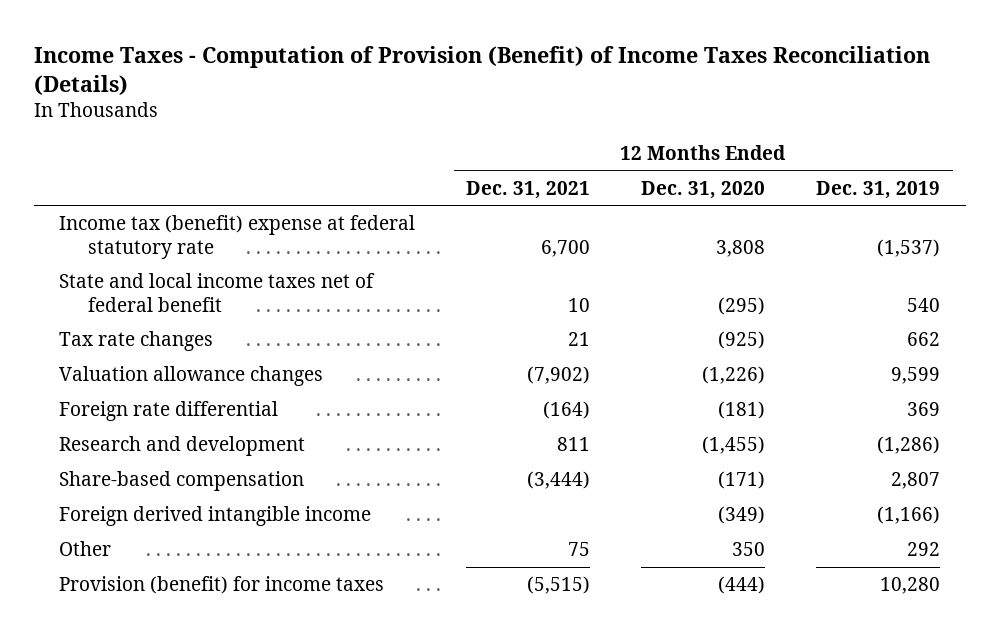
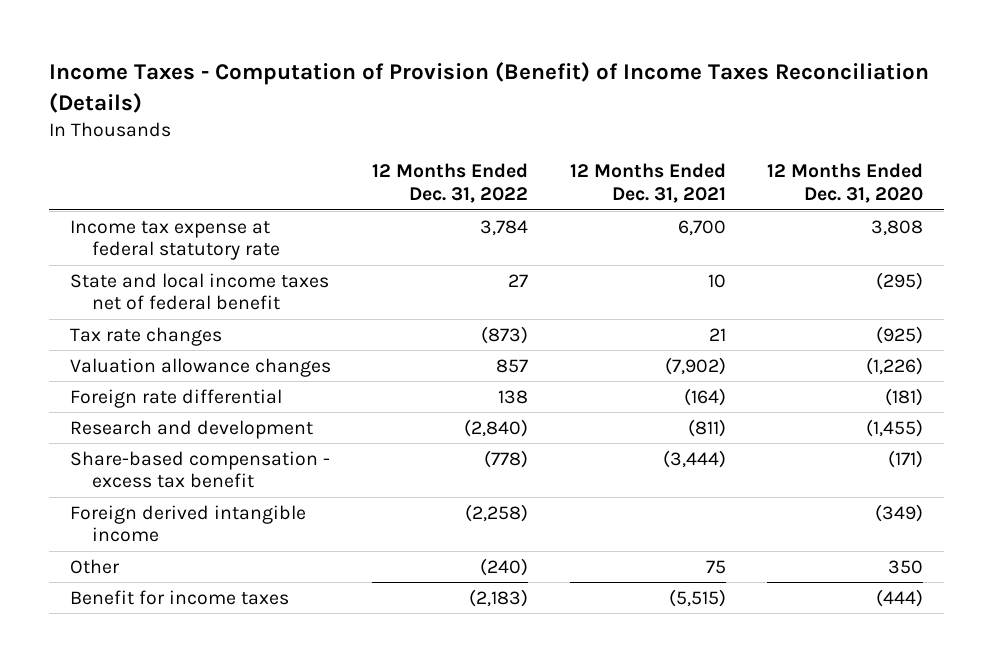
[816,180,941,199] Dec. 31, 2019 -> none
none -> [372,163,529,204] 12 Months Ended Dec. 31, 2022
[59,215,416,259] Income tax (benefit) expense at federal statutory rate -> [69,219,281,261] Income tax expense at federal statutory rate
[557,437,591,452] 811 -> [687,418,726,437] (811)
[59,471,305,492] Share-based compensation -> [69,450,330,489] Share-based compensation - excess tax benefit
[59,576,385,595] Provision (benefit) for income taxes -> [69,589,289,605] Benefit for income taxes

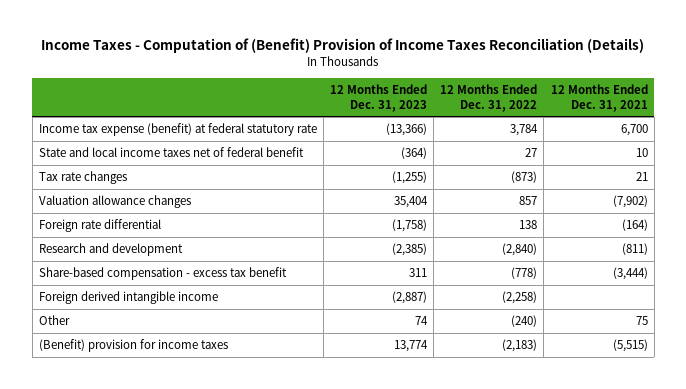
[48,62,929,113] Income Taxes - Computation of Provision (Benefit) of Income Taxes Reconciliation (Details) -> [41,38,645,54] Income Taxes - Computation of (Benefit) Provision of Income Taxes Reconciliation (Details)
[767,163,924,204] 12 Months Ended Dec. 31, 2020 -> none
none -> [330,84,428,112] 12 Months Ended Dec. 31, 2023
[69,219,281,261] Income tax expense at federal statutory rate -> [38,123,317,137] Income tax expense (benefit) at federal statutory rate
[69,589,289,605] Benefit for income taxes -> [38,339,228,353] (Benefit) provision for income taxes

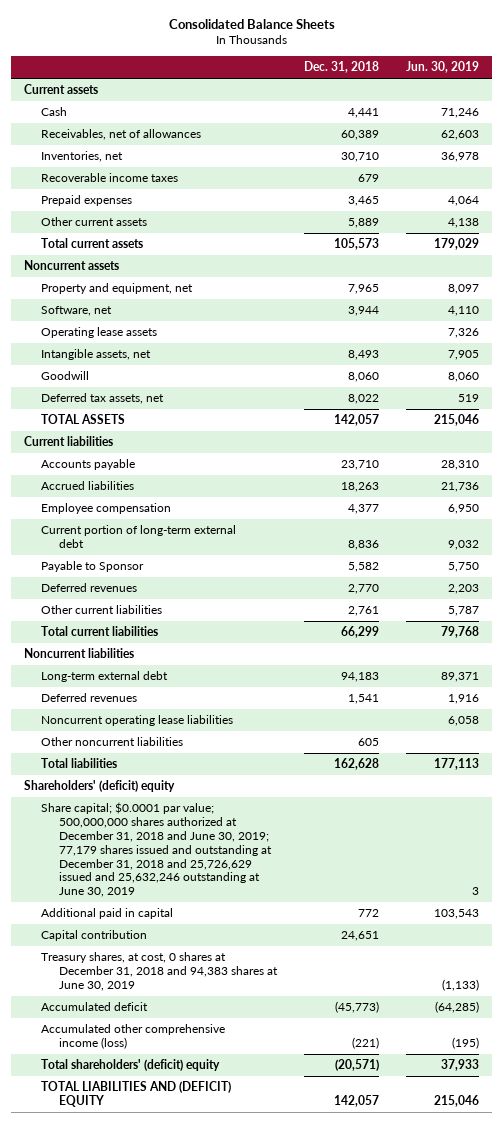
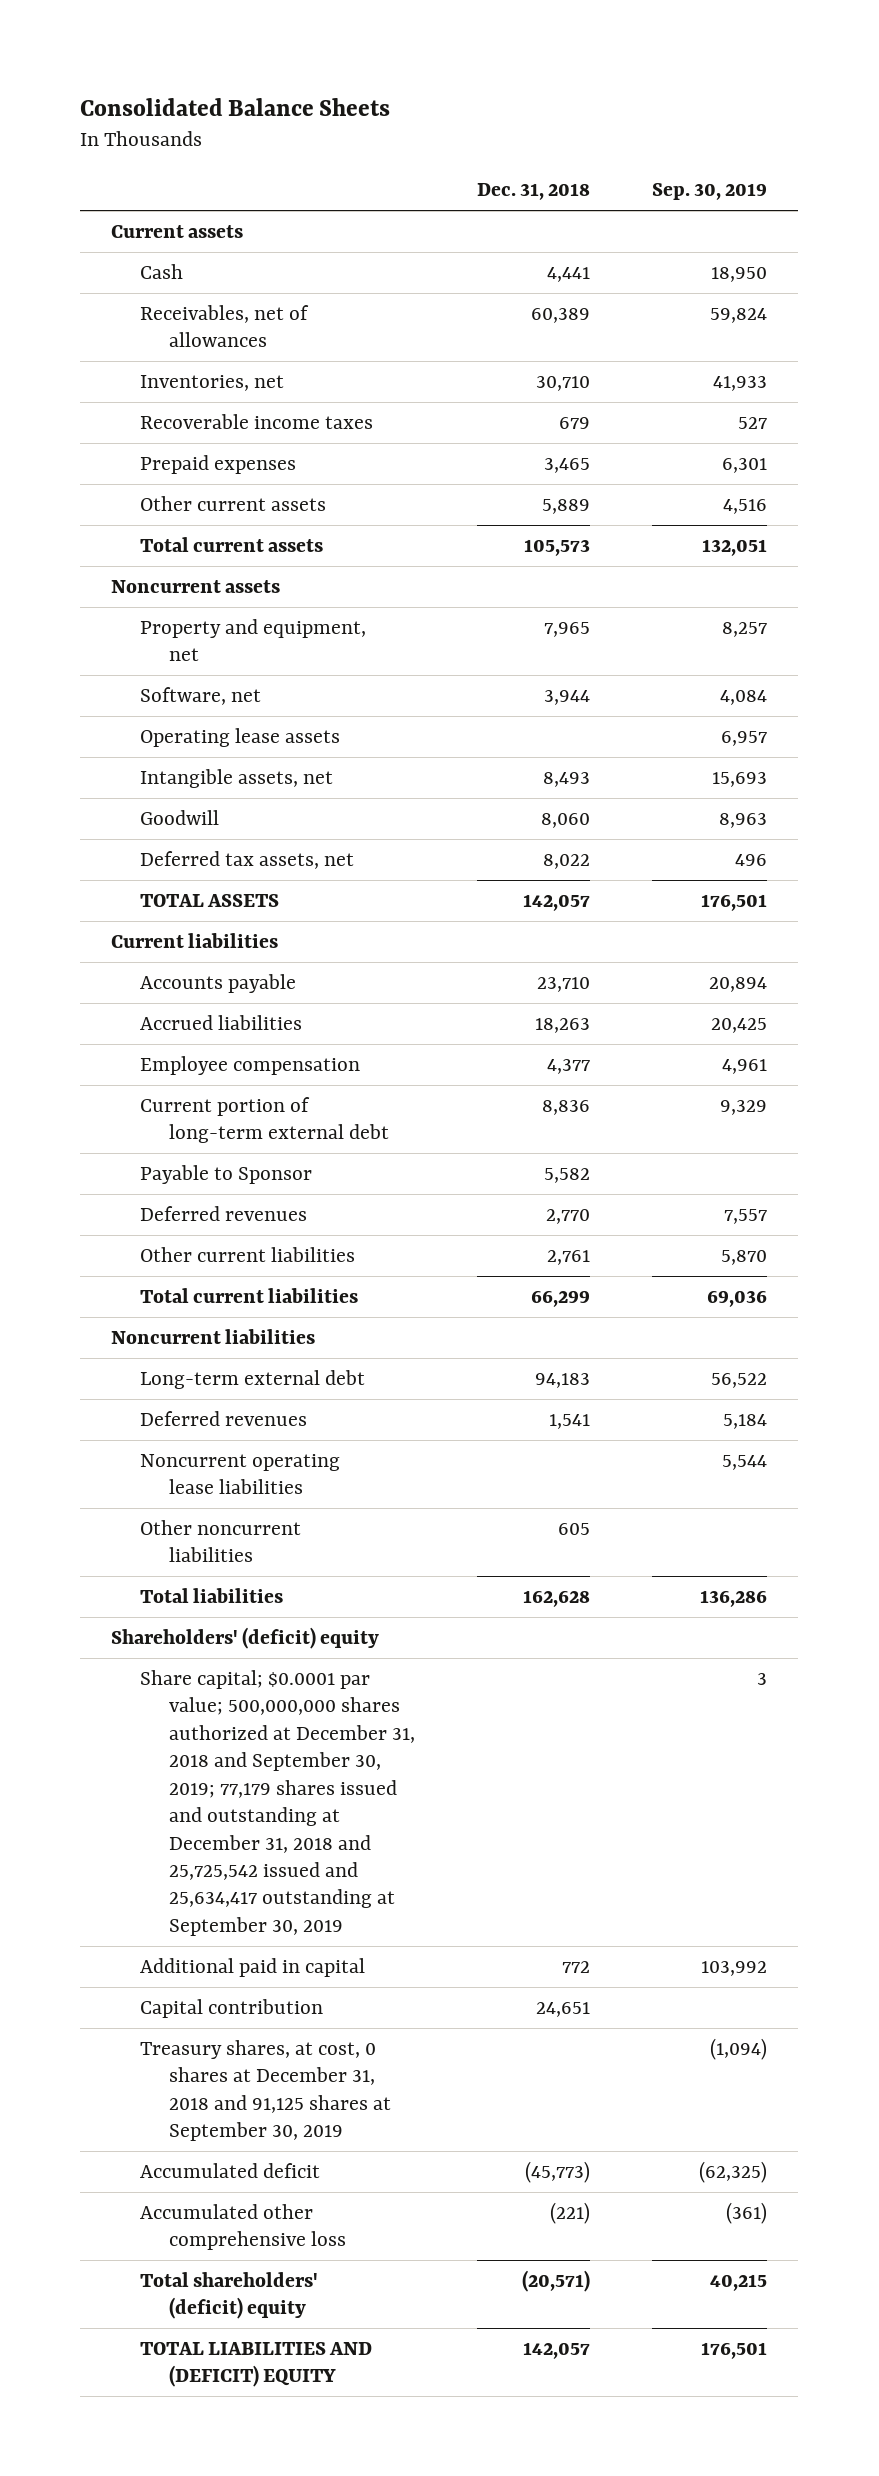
[405,61,479,74] Jun. 30, 2019 -> none
none -> [652,183,768,201] Sep. 30, 2019
[41,802,272,898] Share capital; $0.0001 par value; 500,000,000 shares authorized at December 31, 2018 and June 30, 2019; 77,179 shares issued and outstanding at December 31, 2018 and 25,726,629 issued and 25,632,246 outstanding at June 30, 2019 -> [140,1670,416,1936] Share capital; $0.0001 par value; 500,000,000 shares authorized at December 31, 2018 and September 30, 2019; 77,179 shares issued and outstanding at December 31, 2018 and 25,725,542 issued and 25,634,417 outstanding at September 30, 2019
[41,952,278,991] Treasury shares, at cost, 0 shares at December 31, 2018 and 94,383 shares at June 30, 2019 -> [140,2040,392,2142] Treasury shares, at cost, 0 shares at December 31, 2018 and 91,125 shares at September 30, 2019
[41,1024,226,1050] Accumulated other comprehensive income (loss) -> [140,2204,347,2251] Accumulated other comprehensive loss

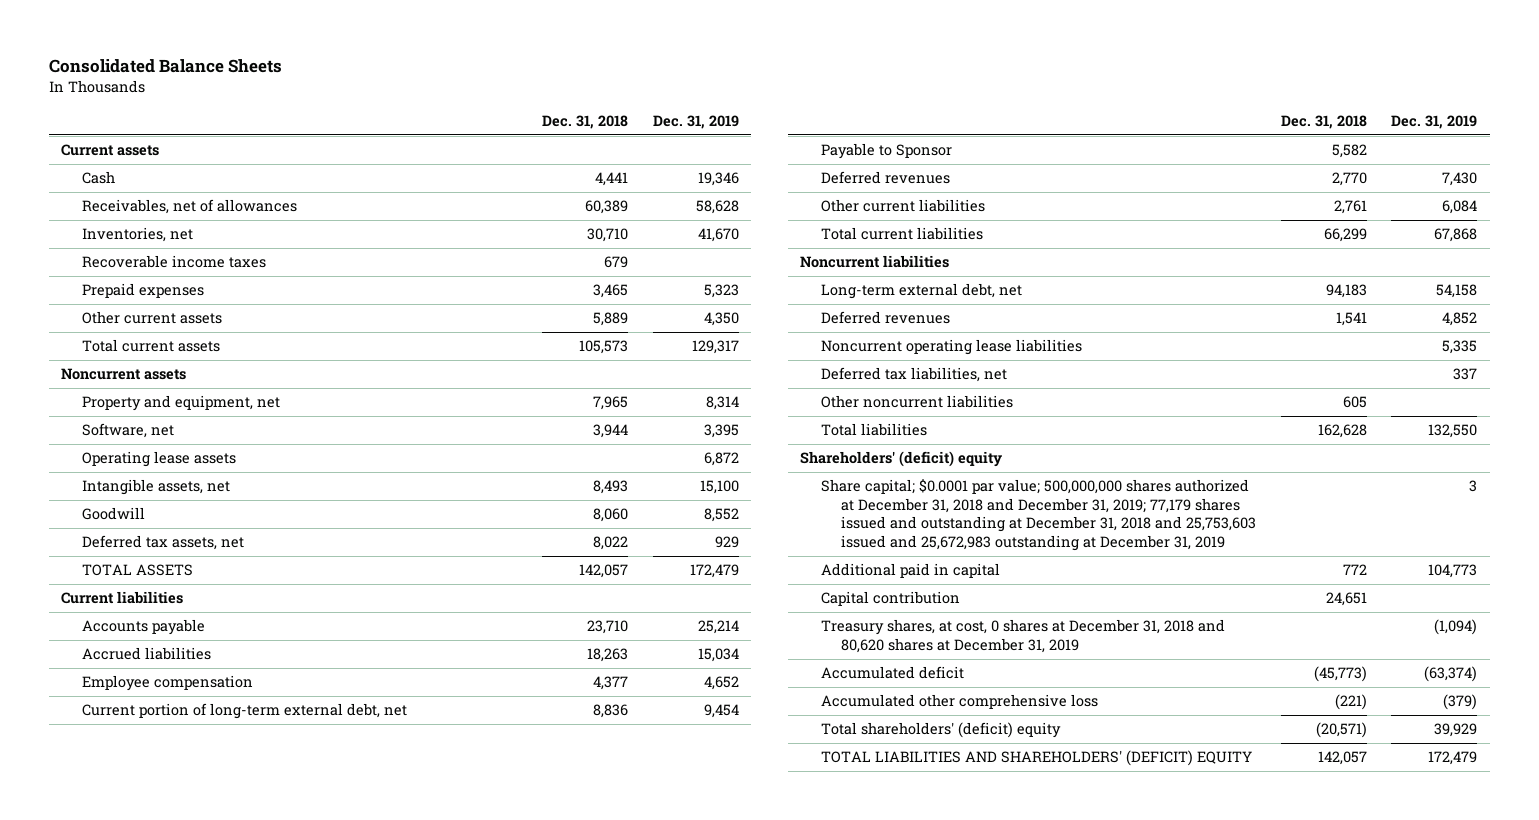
[652,183,768,201] Sep. 30, 2019 -> none
none -> [652,114,739,129] Dec. 31, 2019
[140,1097,390,1144] Current portion of long-term external debt -> [81,703,407,720] Current portion of long-term external debt, net
[140,1370,366,1390] Long-term external debt -> [820,283,1022,300] Long-term external debt, net
none -> [820,367,1007,383] Deferred tax liabilities, net
[140,1670,416,1936] Share capital; $0.0001 par value; 500,000,000 shares authorized at December 31, 2018 and September 30, 2019; 77,179 shares issued and outstanding at December 31, 2018 and 25,725,542 issued and 25,634,417 outstanding at September 30, 2019 -> [820,479,1257,551] Share capital; $0.0001 par value; 500,000,000 shares authorized at December 31, 2018 and December 31, 2019; 77,179 shares issued and outstanding at December 31, 2018 and 25,753,603 issued and 25,672,983 outstanding at December 31, 2019
[140,2040,392,2142] Treasury shares, at cost, 0 shares at December 31, 2018 and 91,125 shares at September 30, 2019 -> [820,619,1225,653] Treasury shares, at cost, 0 shares at December 31, 2018 and 80,620 shares at December 31, 2019
[140,2342,373,2388] TOTAL LIABILITIES AND (DEFICIT) EQUITY -> [820,750,1252,767] TOTAL LIABILITIES AND SHAREHOLDERS' (DEFICIT) EQUITY

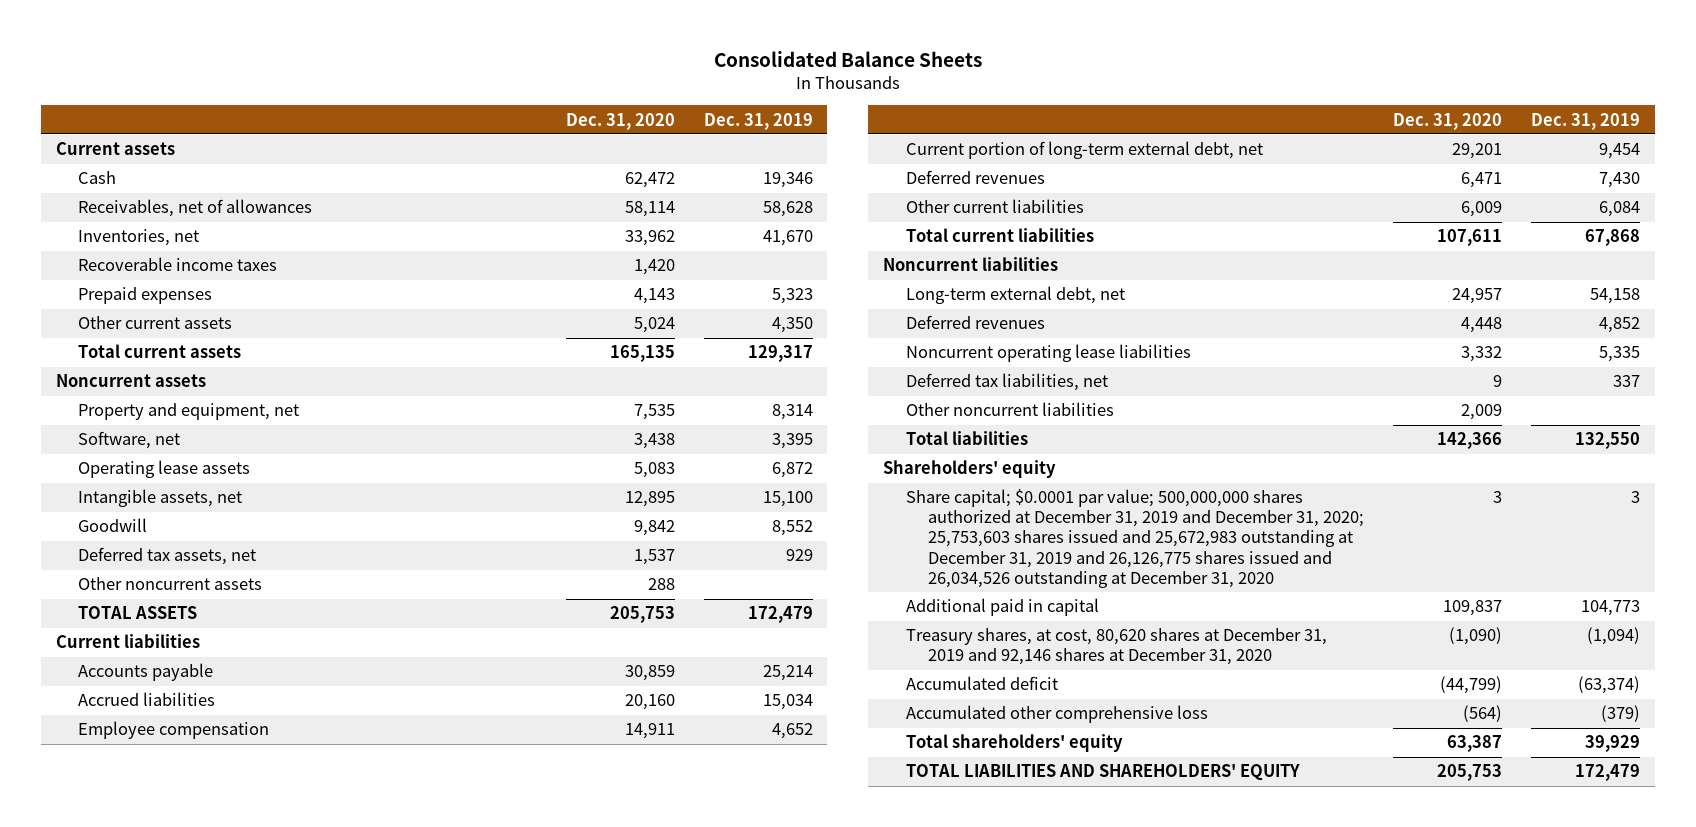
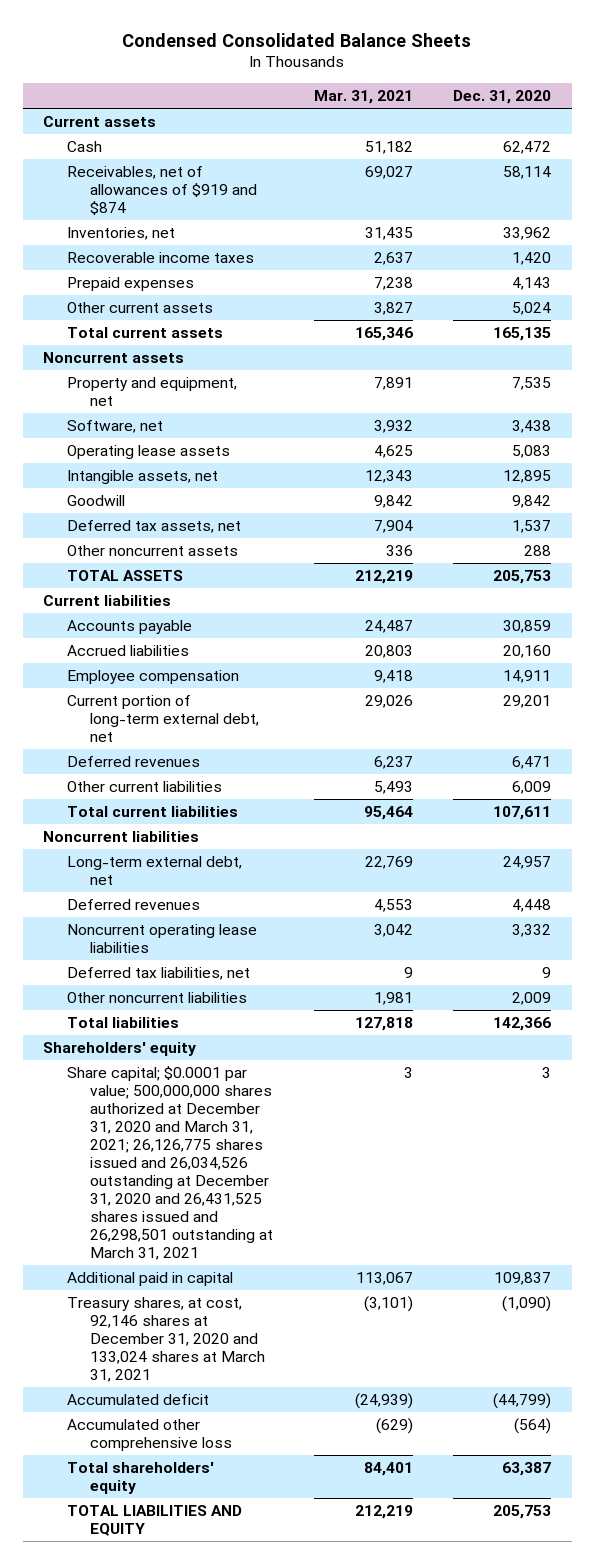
[713,50,982,67] Consolidated Balance Sheets -> [122,32,472,47] Condensed Consolidated Balance Sheets
[703,112,813,130] Dec. 31, 2019 -> none
none -> [313,89,413,104] Mar. 31, 2021
[78,199,313,218] Receivables, net of allowances -> [66,166,258,216] Receivables, net of allowances of $919 and $874
[905,489,1365,588] Share capital; $0.0001 par value; 500,000,000 shares authorized at December 31, 2019 and December 31, 2020; 25,753,603 shares issued and 25,672,983 outstanding at December 31, 2019 and 26,126,775 shares issued and 26,034,526 outstanding at December 31, 2020 -> [66,1066,274,1261] Share capital; $0.0001 par value; 500,000,000 shares authorized at December 31, 2020 and March 31, 2021; 26,126,775 shares issued and 26,034,526 outstanding at December 31, 2020 and 26,431,525 shares issued and 26,298,501 outstanding at March 31, 2021
[905,628,1327,666] Treasury shares, at cost, 80,620 shares at December 31, 2019 and 92,146 shares at December 31, 2020 -> [66,1297,266,1383] Treasury shares, at cost, 92,146 shares at December 31, 2020 and 133,024 shares at March 31, 2021
[905,764,1300,781] TOTAL LIABILITIES AND SHAREHOLDERS' EQUITY -> [66,1505,242,1537] TOTAL LIABILITIES AND EQUITY

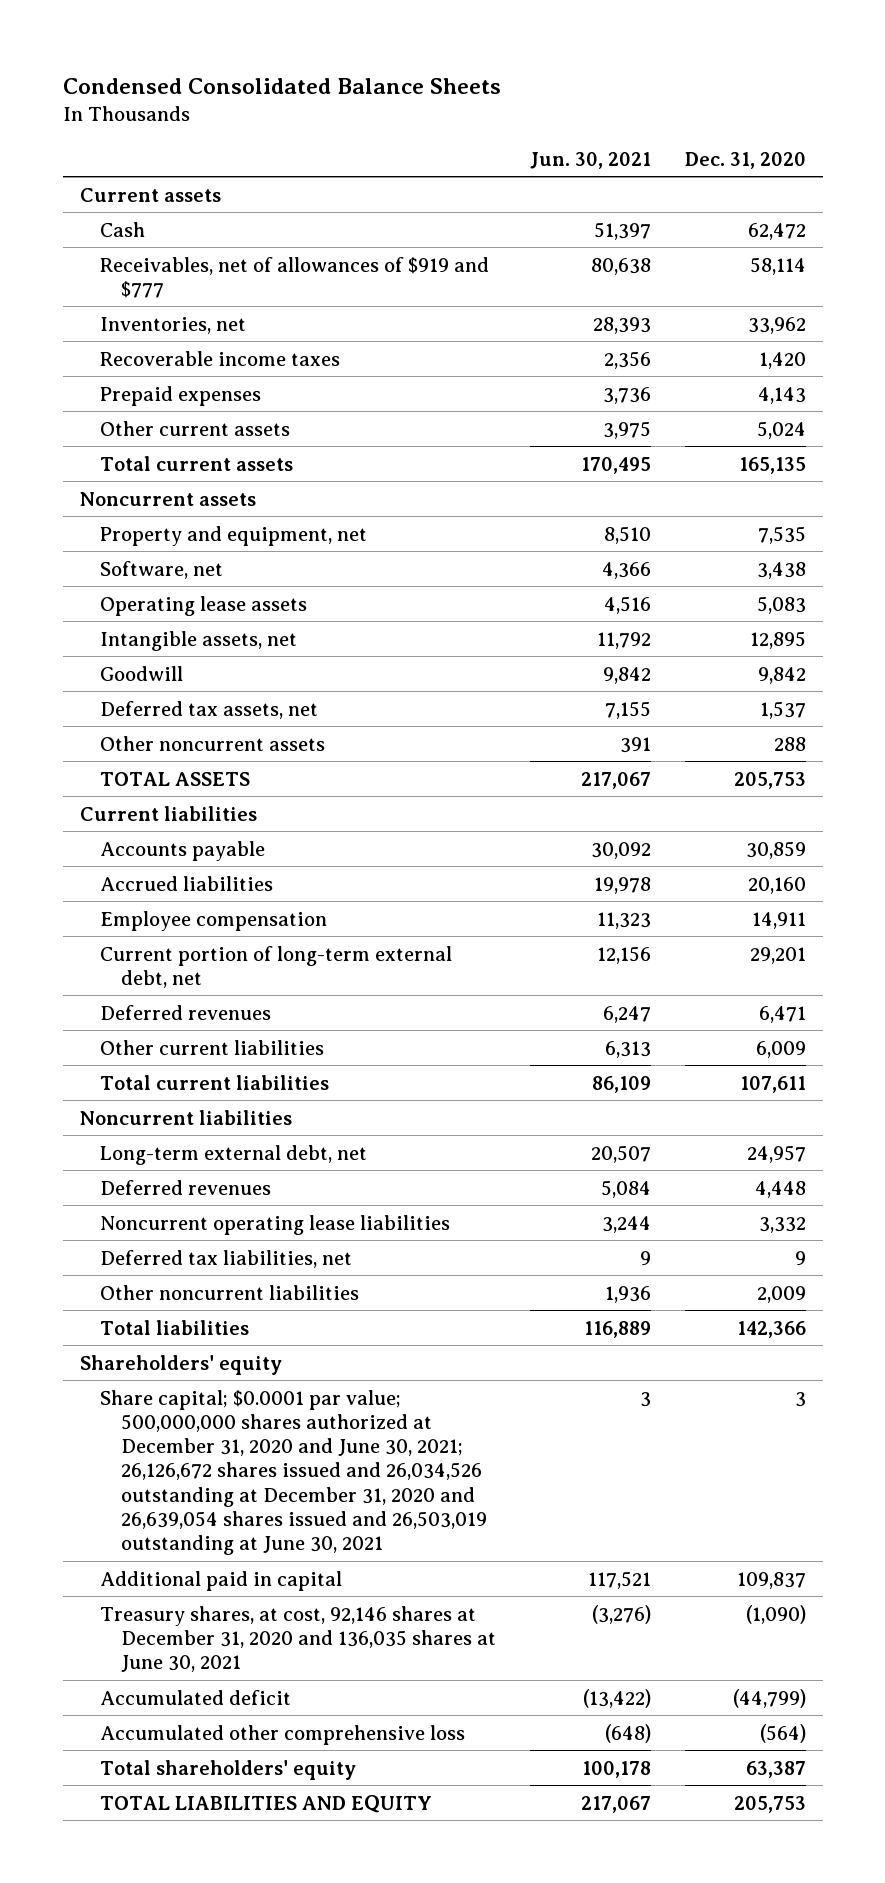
[313,89,413,104] Mar. 31, 2021 -> none
none -> [529,151,651,169] Jun. 30, 2021
[66,166,258,216] Receivables, net of allowances of $919 and $874 -> [100,256,490,298] Receivables, net of allowances of $919 and $777
[66,1066,274,1261] Share capital; $0.0001 par value; 500,000,000 shares authorized at December 31, 2020 and March 31, 2021; 26,126,775 shares issued and 26,034,526 outstanding at December 31, 2020 and 26,431,525 shares issued and 26,298,501 outstanding at March 31, 2021 -> [100,1389,487,1556] Share capital; $0.0001 par value; 500,000,000 shares authorized at December 31, 2020 and June 30, 2021; 26,126,672 shares issued and 26,034,526 outstanding at December 31, 2020 and 26,639,054 shares issued and 26,503,019 outstanding at June 30, 2021
[66,1297,266,1383] Treasury shares, at cost, 92,146 shares at December 31, 2020 and 133,024 shares at March 31, 2021 -> [100,1605,496,1673] Treasury shares, at cost, 92,146 shares at December 31, 2020 and 136,035 shares at June 30, 2021

